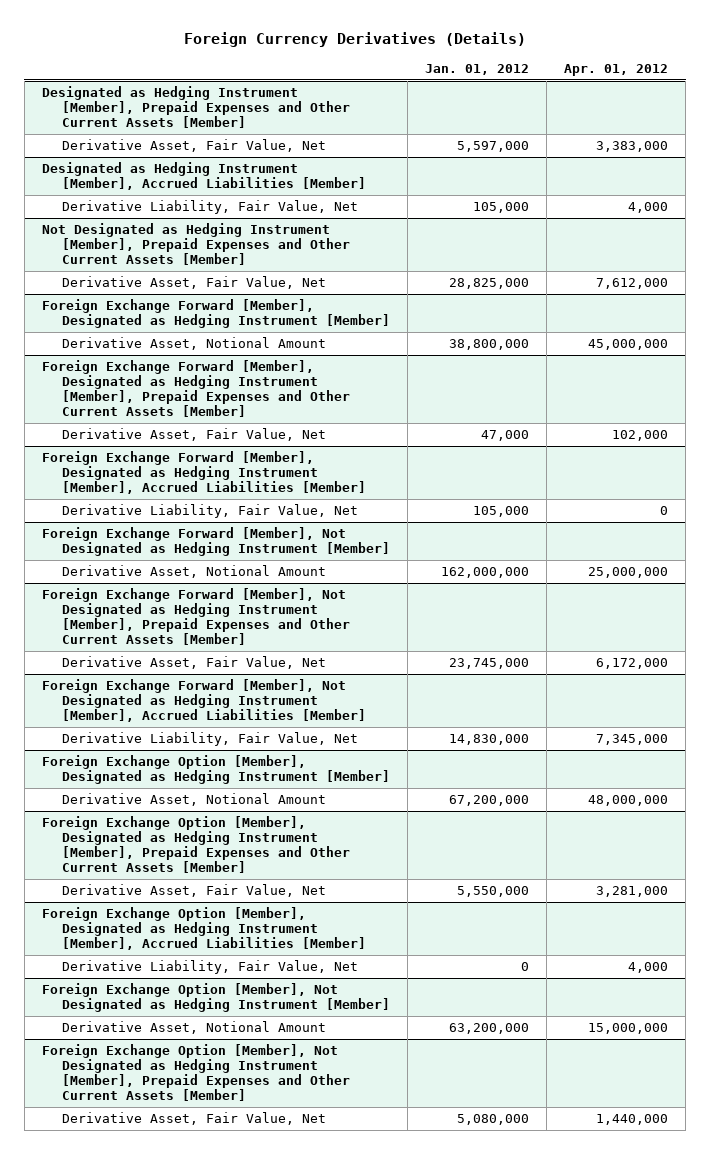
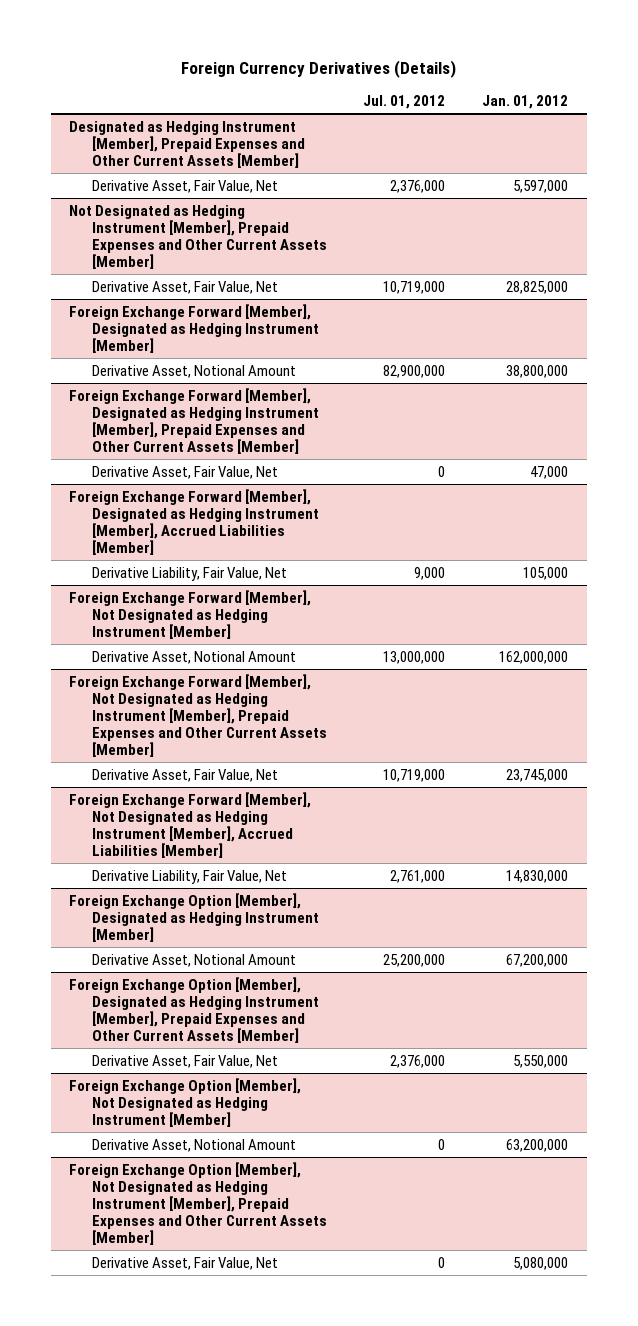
[564,63,669,76] Apr. 01, 2012 -> none
none -> [363,95,446,110] Jul. 01, 2012
[41,162,366,191] Designated as Hedging Instrument [Member], Accrued Liabilities [Member] -> none
[61,200,358,215] Derivative Liability, Fair Value, Net -> none
[41,907,366,950] Foreign Exchange Option [Member], Designated as Hedging Instrument [Member], Accrued Liabilities [Member] -> none
[61,960,358,975] Derivative Liability, Fair Value, Net -> none

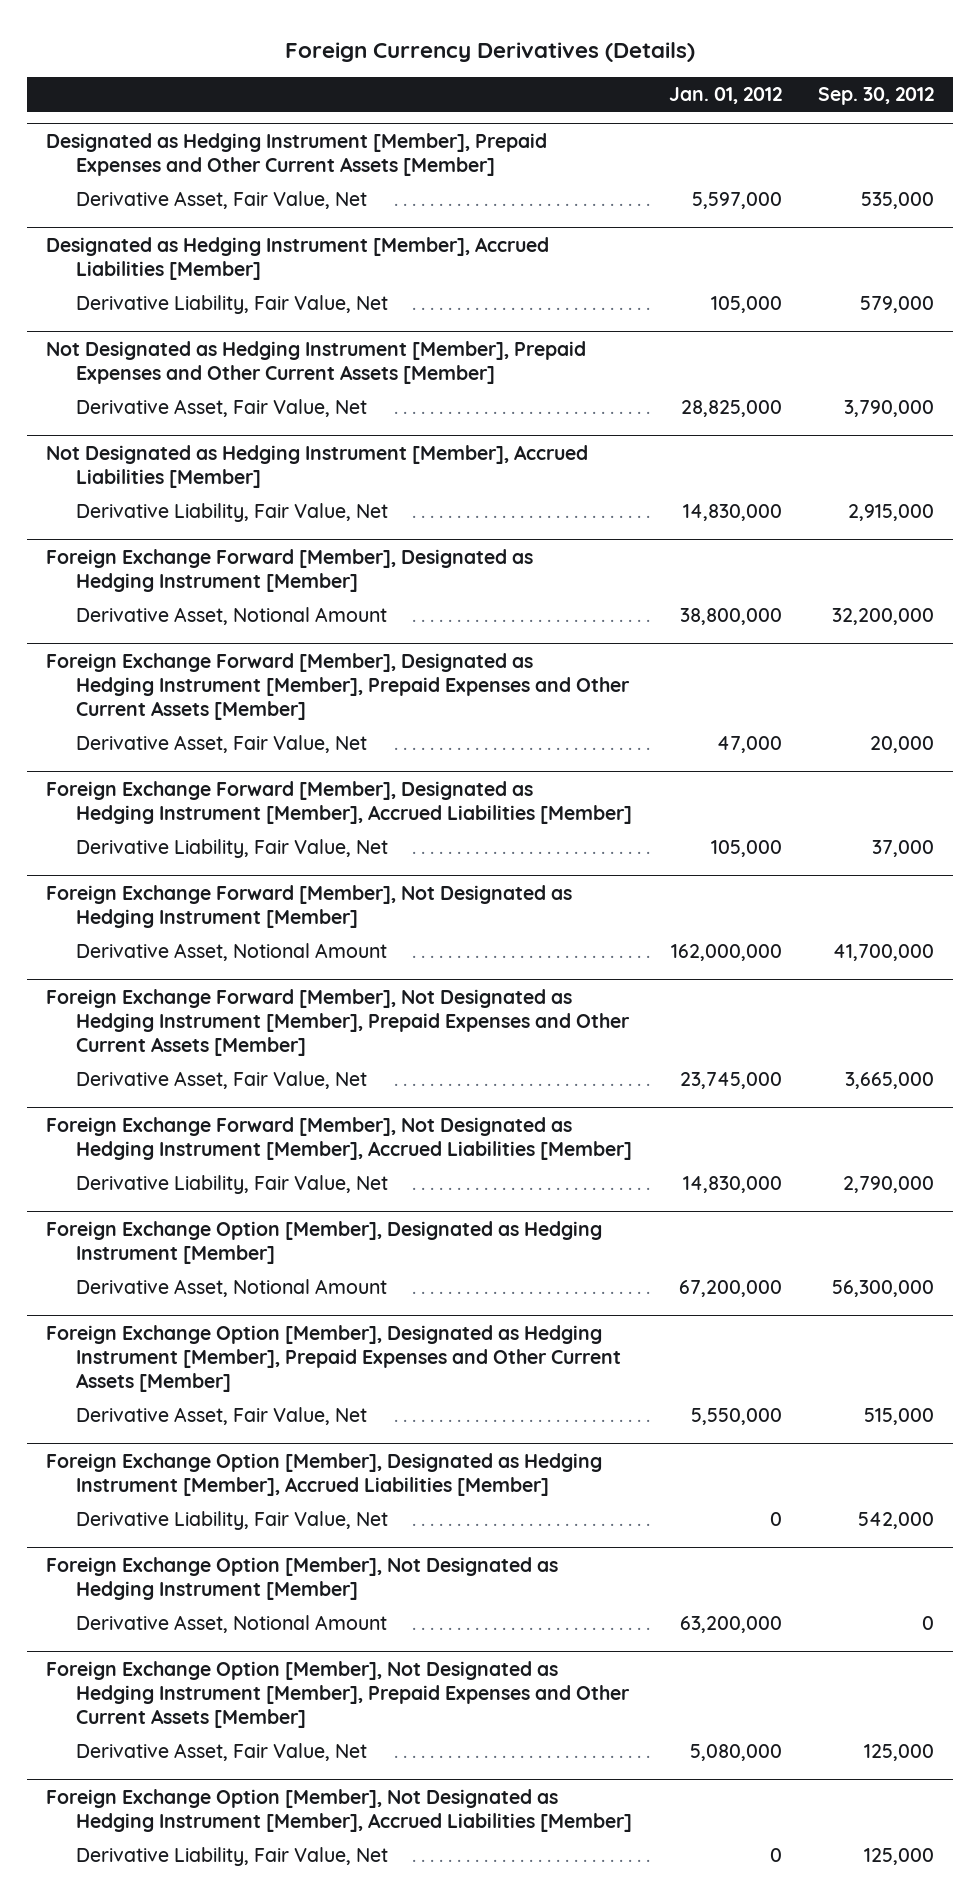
[363,95,446,110] Jul. 01, 2012 -> none
none -> [818,87,935,106] Sep. 30, 2012
none -> [45,236,549,280] Designated as Hedging Instrument [Member], Accrued Liabilities [Member]
none -> [75,294,388,314] Derivative Liability, Fair Value, Net
none -> [45,444,588,488] Not Designated as Hedging Instrument [Member], Accrued Liabilities [Member]
none -> [75,502,388,522] Derivative Liability, Fair Value, Net
none -> [45,1452,602,1496] Foreign Exchange Option [Member], Designated as Hedging Instrument [Member], Accrued Liabilities [Member]
none -> [75,1510,388,1530] Derivative Liability, Fair Value, Net
none -> [45,1788,632,1832] Foreign Exchange Option [Member], Not Designated as Hedging Instrument [Member], Accrued Liabilities [Member]
none -> [75,1846,388,1866] Derivative Liability, Fair Value, Net

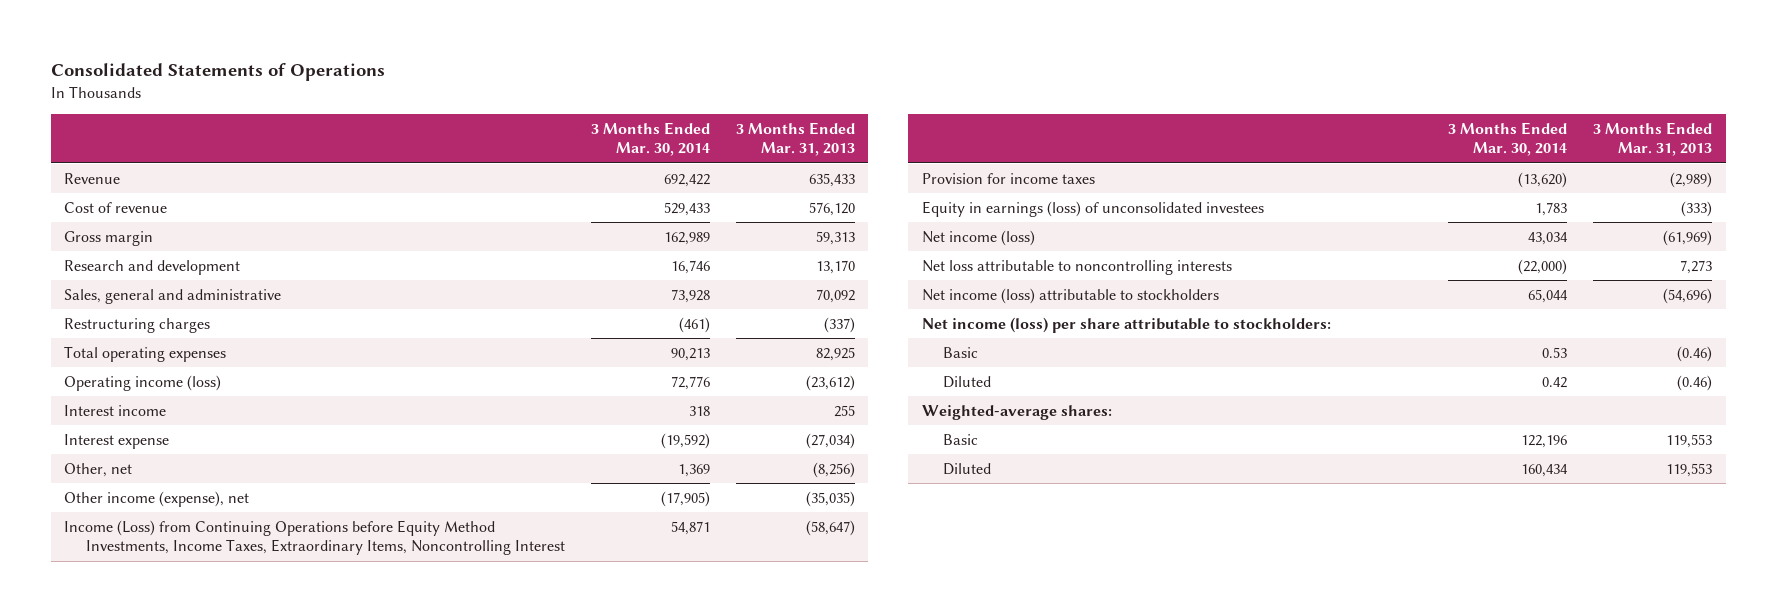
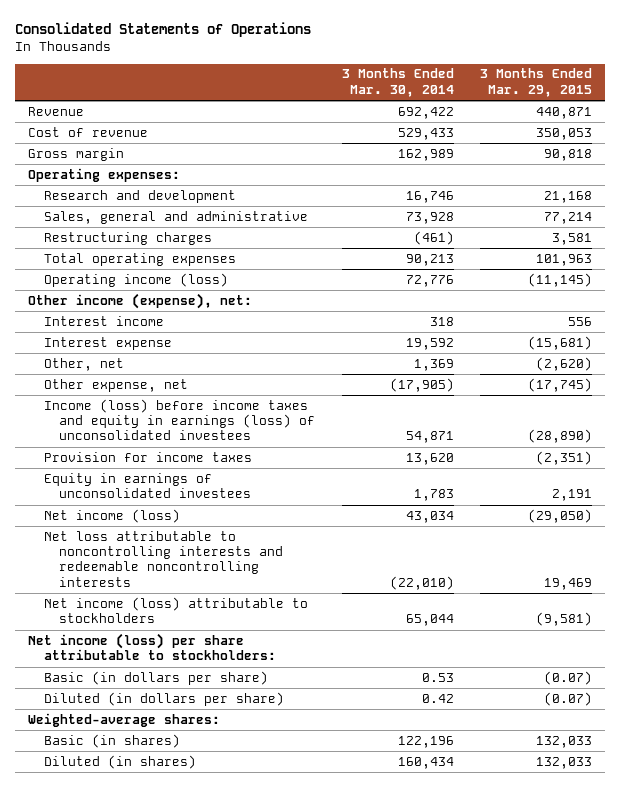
[735,121,855,157] 3 Months Ended Mar. 31, 2013 -> none
none -> [479,68,592,97] 3 Months Ended Mar. 29, 2015
none -> [28,167,181,182] Operating expenses:
none -> [28,292,253,309] Other income (expense), net:
[660,432,710,449] (19,592) -> [405,337,454,350] 19,592
[63,490,249,507] Other income (expense), net -> [43,378,188,392] Other expense, net
[63,519,565,556] Income (Loss) from Continuing Operations before Equity Method Investments, Income Taxes, Extraordinary Items, Noncontrolling Interest -> [43,398,316,441] Income (loss) before income taxes and equity in earnings (loss) of unconsolidated investees
[1518,171,1568,188] (13,620) -> [405,452,454,465] 13,620
[921,200,1264,217] Equity in earnings (loss) of unconsolidated investees -> [43,472,252,499] Equity in earnings of unconsolidated investees
[921,259,1232,275] Net loss attributable to noncontrolling interests -> [43,530,284,587] Net loss attributable to noncontrolling interests and redeemable noncontrolling interests
[1518,258,1568,275] (22,000) -> [389,575,454,590] (22,010)
[943,346,979,358] Basic -> [43,670,268,685] Basic (in dollars per share)
[943,375,992,388] Diluted -> [43,691,284,706] Diluted (in dollars per share)
[943,433,979,445] Basic -> [43,733,180,748] Basic (in shares)
[943,462,992,475] Diluted -> [43,754,196,769] Diluted (in shares)

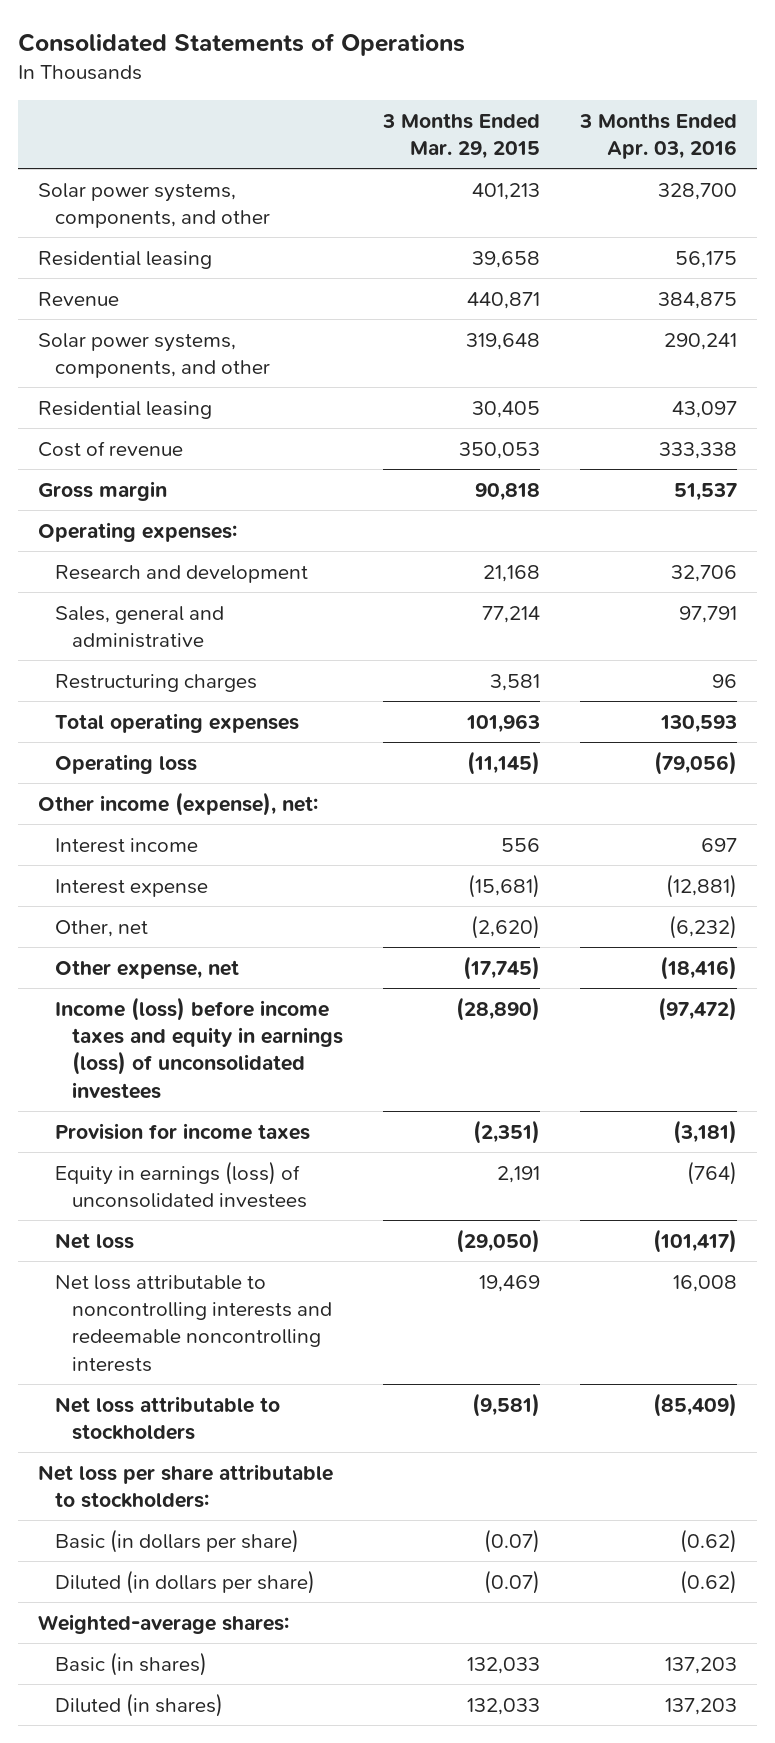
[341,68,454,97] 3 Months Ended Mar. 30, 2014 -> none
none -> [579,112,738,160] 3 Months Ended Apr. 03, 2016
none -> [37,182,270,228] Solar power systems, components, and other
none -> [37,250,212,269] Residential leasing
none -> [37,332,270,378] Solar power systems, components, and other
none -> [37,400,212,419] Residential leasing
[43,272,228,287] Operating income (loss) -> [54,753,197,774] Operating loss
[43,472,252,499] Equity in earnings of unconsolidated investees -> [54,1160,307,1208] Equity in earnings (loss) of unconsolidated investees
[43,508,180,523] Net income (loss) -> [54,1232,134,1249] Net loss
[43,596,308,624] Net income (loss) attributable to stockholders -> [54,1395,280,1440] Net loss attributable to stockholders
[28,632,276,661] Net income (loss) per share attributable to stockholders: -> [37,1463,333,1508] Net loss per share attributable to stockholders:

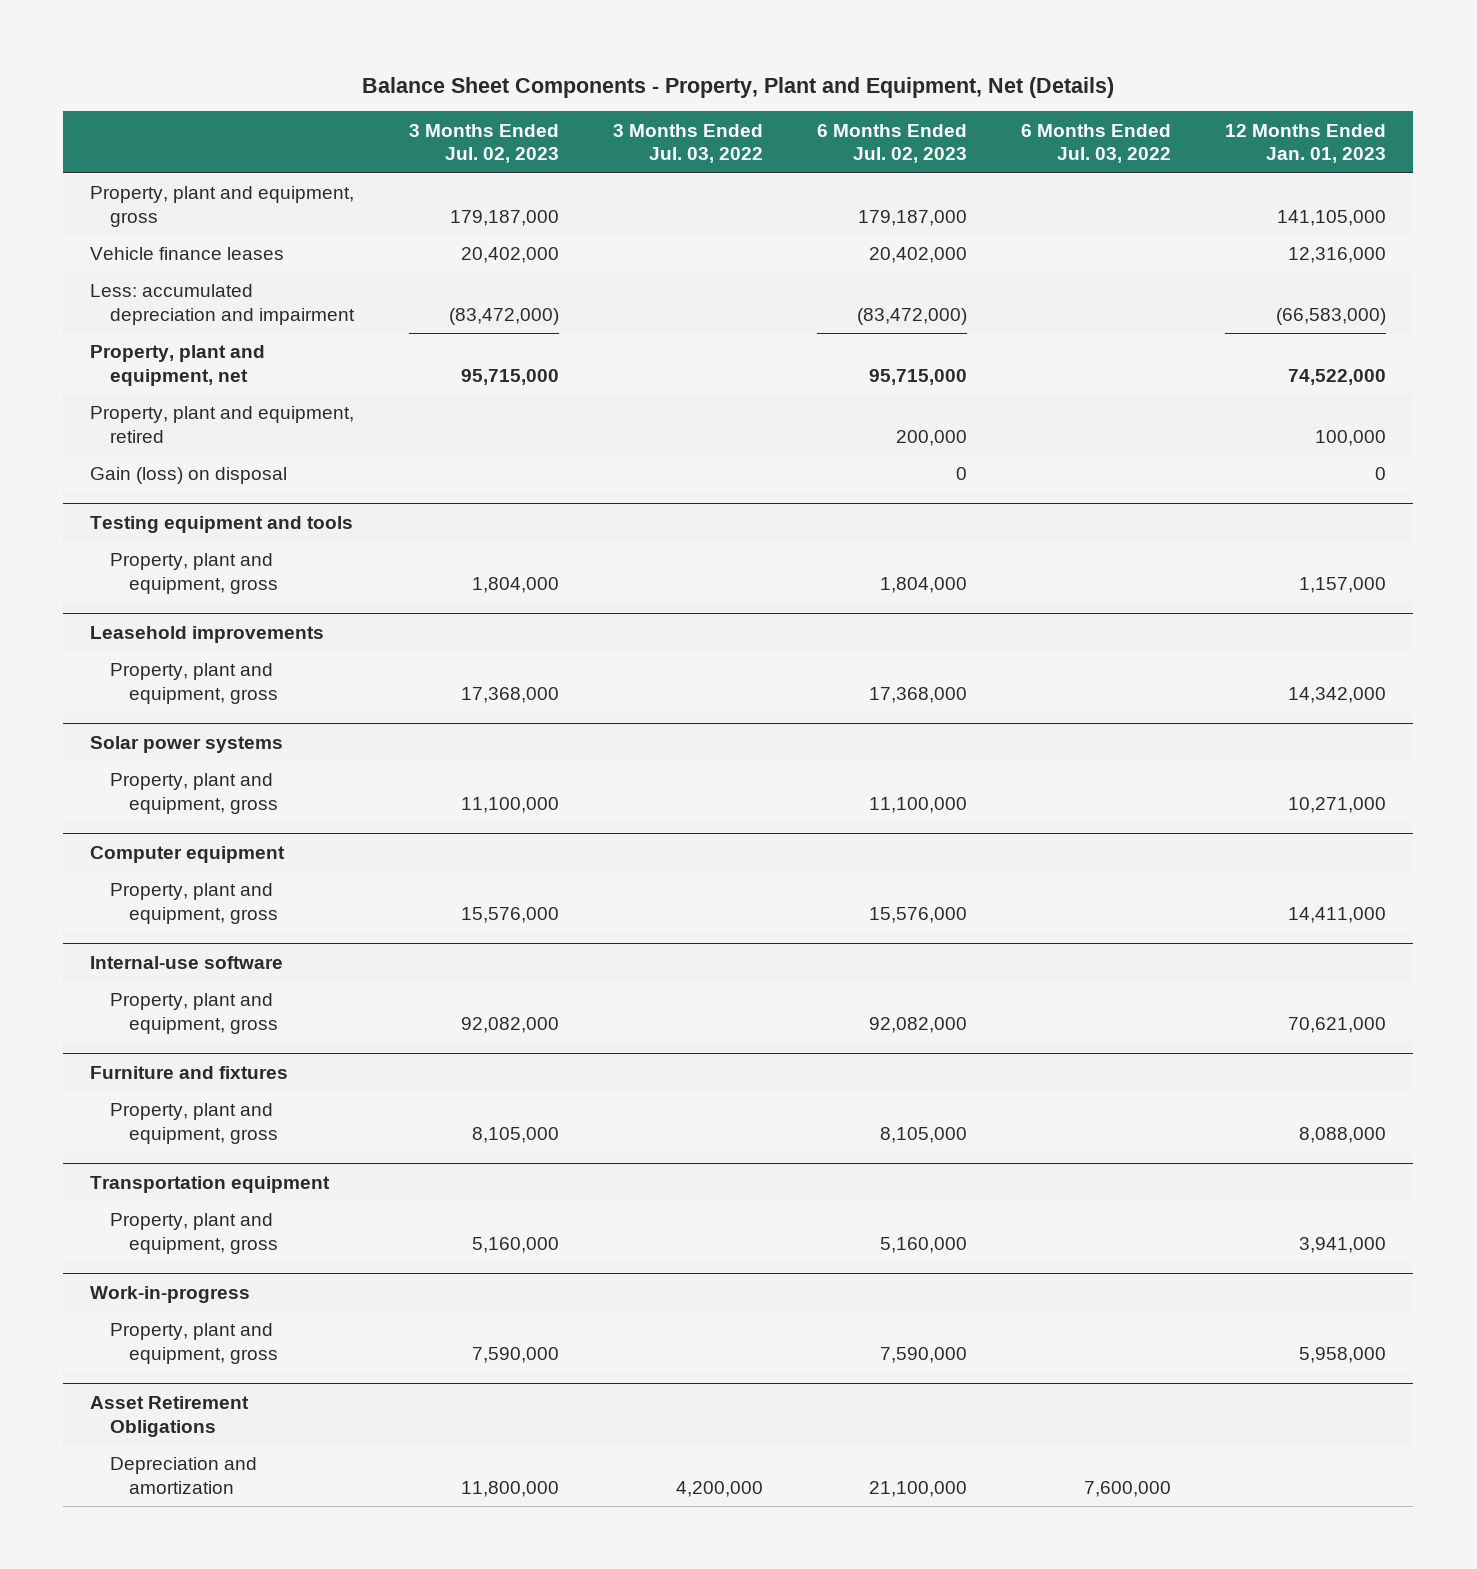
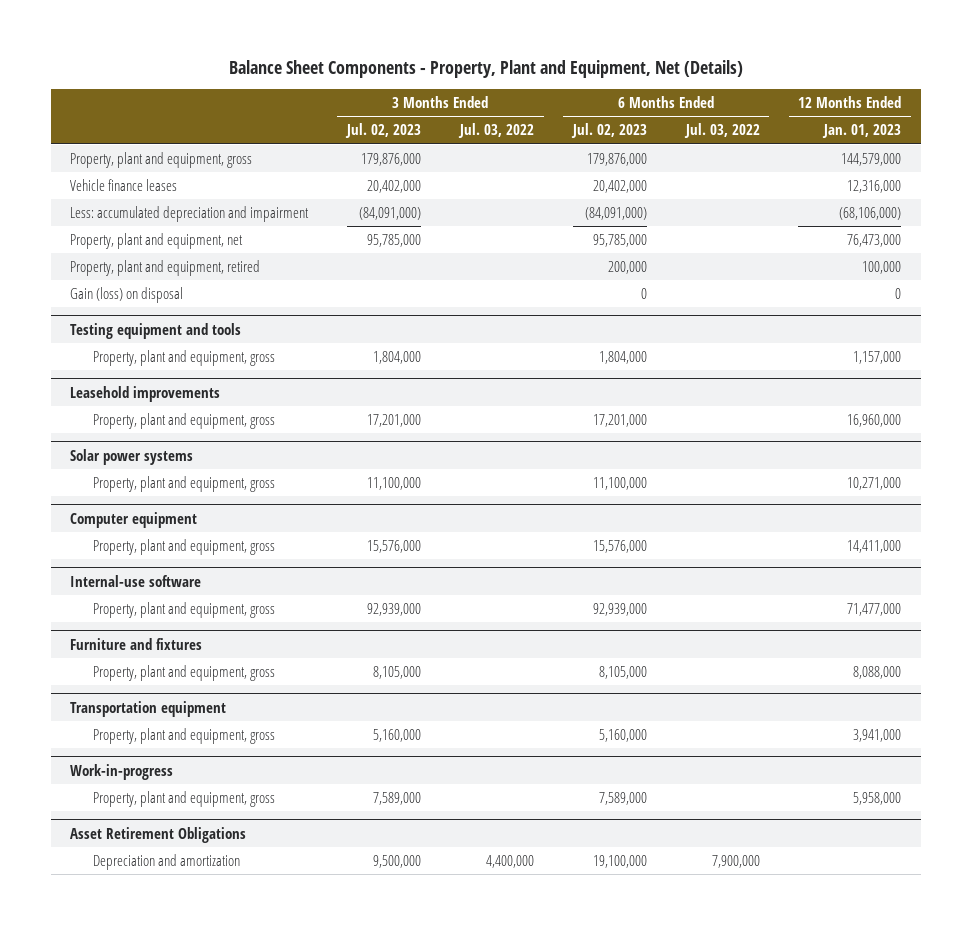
[449,210,559,227] 179,187,000 -> [361,152,422,166] 179,876,000
[857,210,967,227] 179,187,000 -> [586,152,647,166] 179,876,000
[1277,210,1387,227] 141,105,000 -> [841,152,902,166] 144,579,000
[448,308,559,326] (83,472,000) -> [359,206,422,220] (84,091,000)
[856,308,967,326] (83,472,000) -> [584,206,647,220] (84,091,000)
[1276,308,1387,326] (66,583,000) -> [839,206,902,220] (68,106,000)
[460,369,559,386] 95,715,000 -> [367,233,422,247] 95,785,000
[868,369,967,386] 95,715,000 -> [592,233,647,247] 95,785,000
[1288,369,1387,386] 74,522,000 -> [847,233,902,247] 76,473,000
[460,687,559,704] 17,368,000 -> [367,413,422,427] 17,201,000
[868,687,967,704] 17,368,000 -> [592,413,647,427] 17,201,000
[1288,687,1387,704] 14,342,000 -> [847,413,902,427] 16,960,000
[460,1017,559,1034] 92,082,000 -> [367,602,422,616] 92,939,000
[868,1017,967,1034] 92,082,000 -> [592,602,647,616] 92,939,000
[1288,1017,1387,1034] 70,621,000 -> [847,602,902,616] 71,477,000
[471,1347,559,1364] 7,590,000 -> [373,791,422,805] 7,589,000
[879,1347,967,1364] 7,590,000 -> [598,791,647,805] 7,589,000
[460,1481,559,1498] 11,800,000 -> [373,854,422,868] 9,500,000
[675,1481,763,1498] 4,200,000 -> [485,854,534,868] 4,400,000
[868,1481,967,1498] 21,100,000 -> [592,854,647,868] 19,100,000
[1084,1481,1172,1498] 7,600,000 -> [711,854,760,868] 7,900,000

